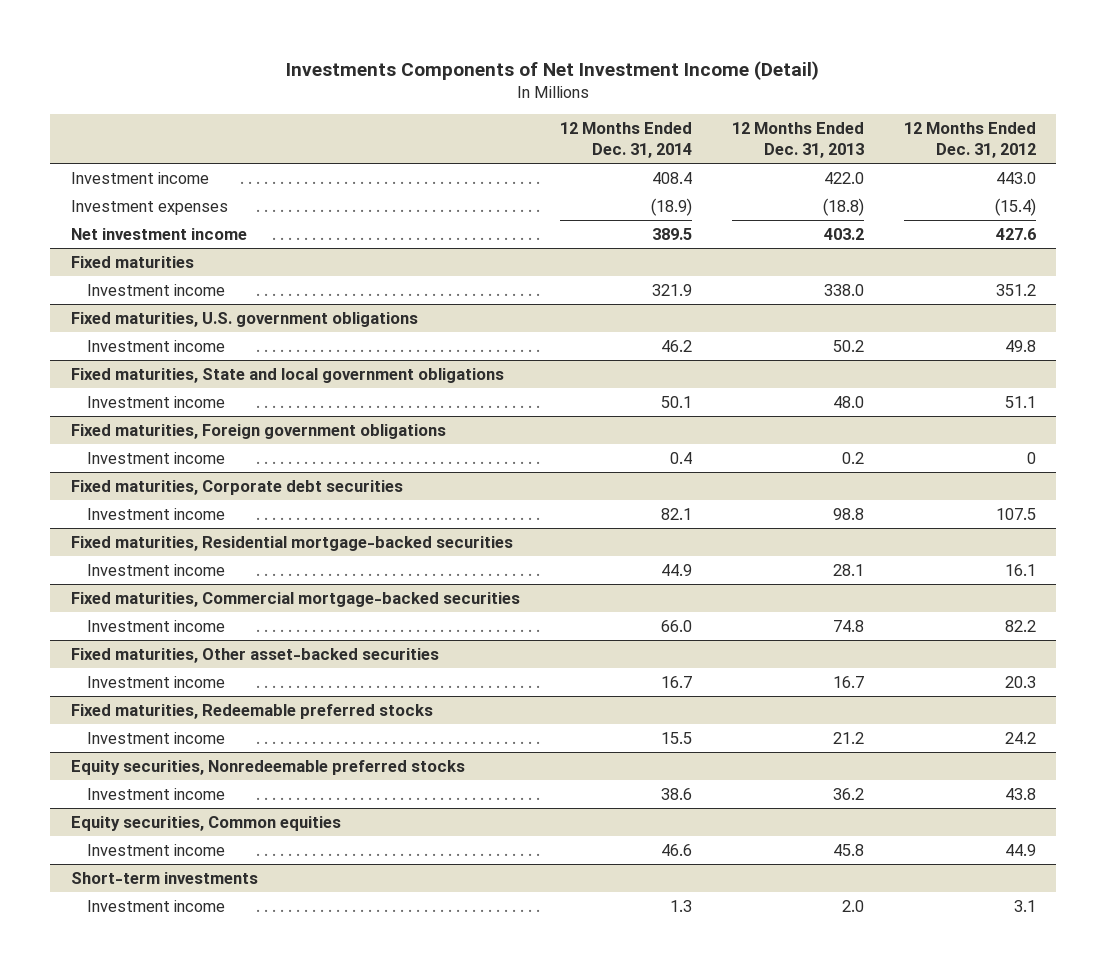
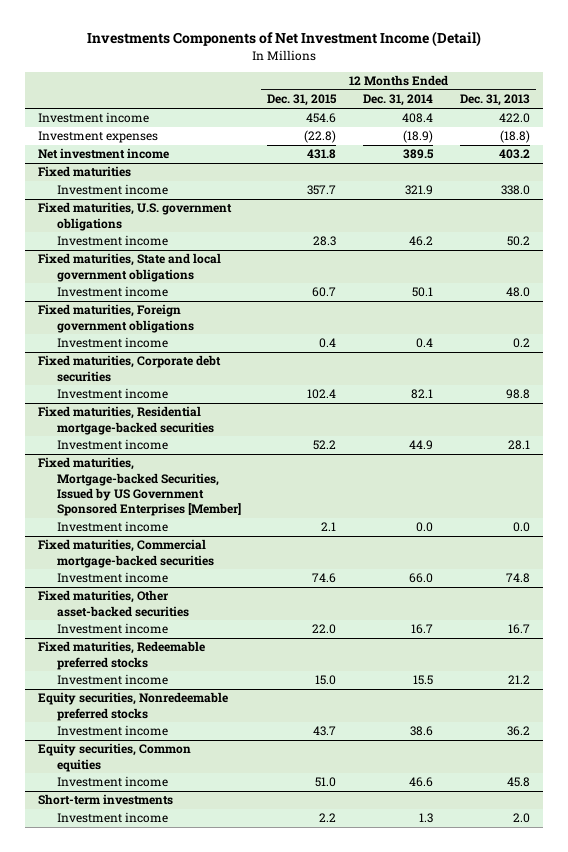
[903,122,1036,158] 12 Months Ended Dec. 31, 2012 -> none
none -> [267,94,338,107] Dec. 31, 2015
none -> [38,457,241,517] Fixed maturities, Mortgage-backed Securities, Issued by US Government Sponsored Enterprises [Member]
none -> [56,521,168,533] Investment income

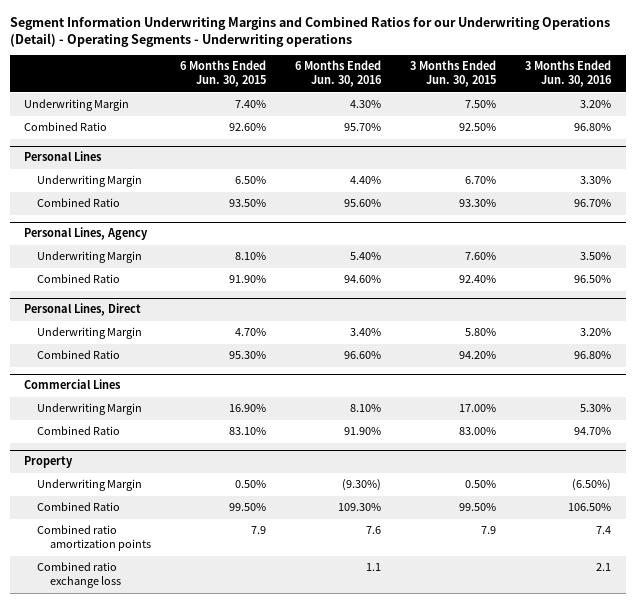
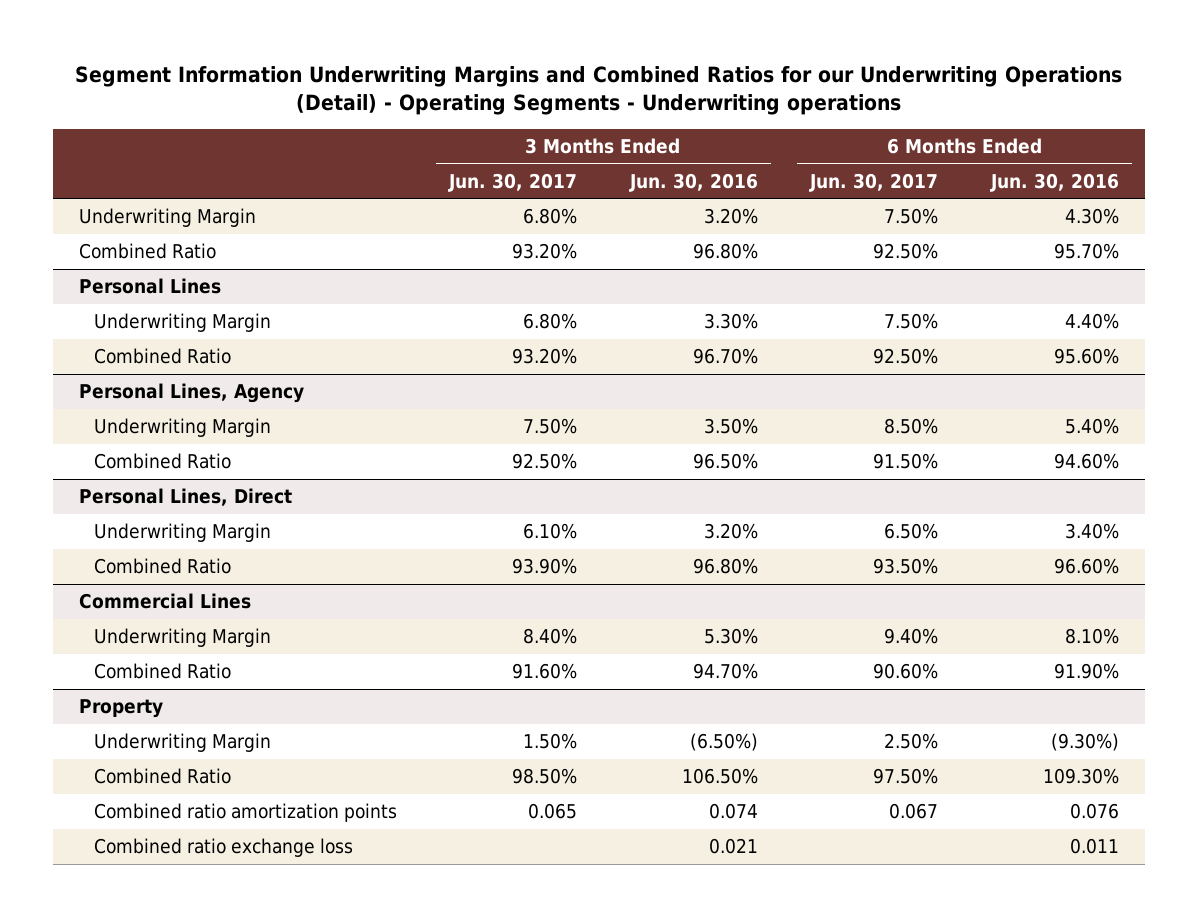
[180,60,267,88] 6 Months Ended Jun. 30, 2015 -> none
[410,60,497,88] 3 Months Ended Jun. 30, 2015 -> none
none -> [448,172,578,192] Jun. 30, 2017
none -> [809,172,939,192] Jun. 30, 2017
[366,526,382,535] 7.6 -> [1069,803,1119,820] 0.076
[596,526,612,535] 7.4 -> [708,803,758,820] 0.074
[366,563,382,572] 1.1 -> [1069,838,1119,855] 0.011
[596,563,612,572] 2.1 -> [708,838,758,855] 0.021

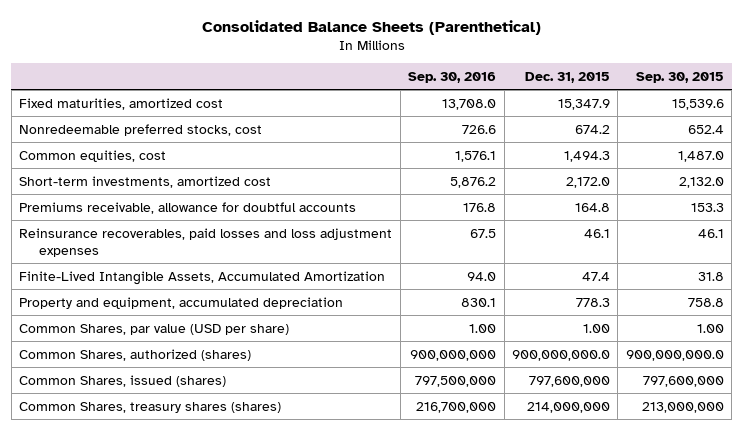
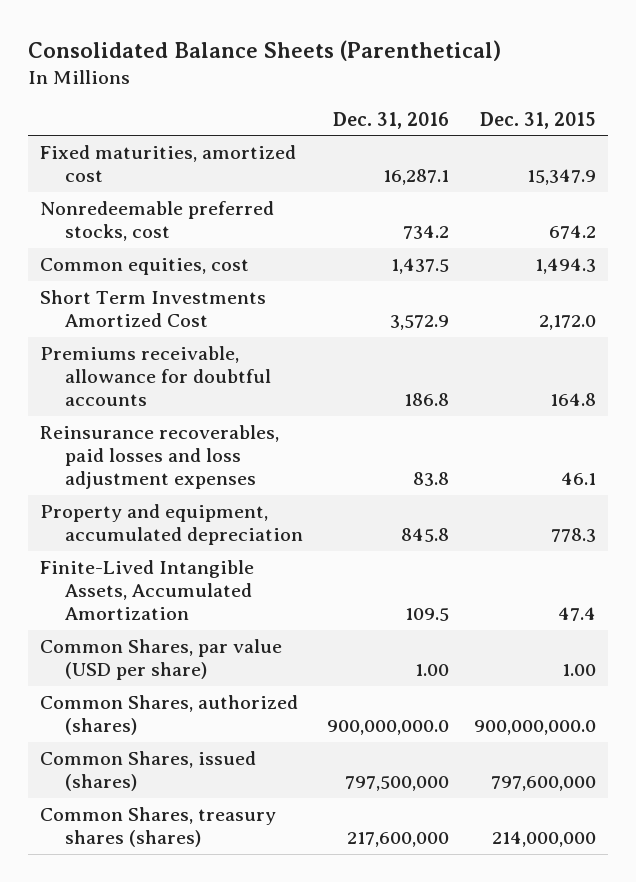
[408,71,497,83] Sep. 30, 2016 -> none
[635,71,724,83] Sep. 30, 2015 -> none
none -> [333,111,450,129] Dec. 31, 2016
[19,175,272,188] Short-term investments, amortized cost -> [39,289,266,327] Short Term Investments Amortized Cost
[19,270,386,285] Finite-Lived Intangible Assets, Accumulated Amortization -> [39,559,254,621] Finite-Lived Intangible Assets, Accumulated Amortization

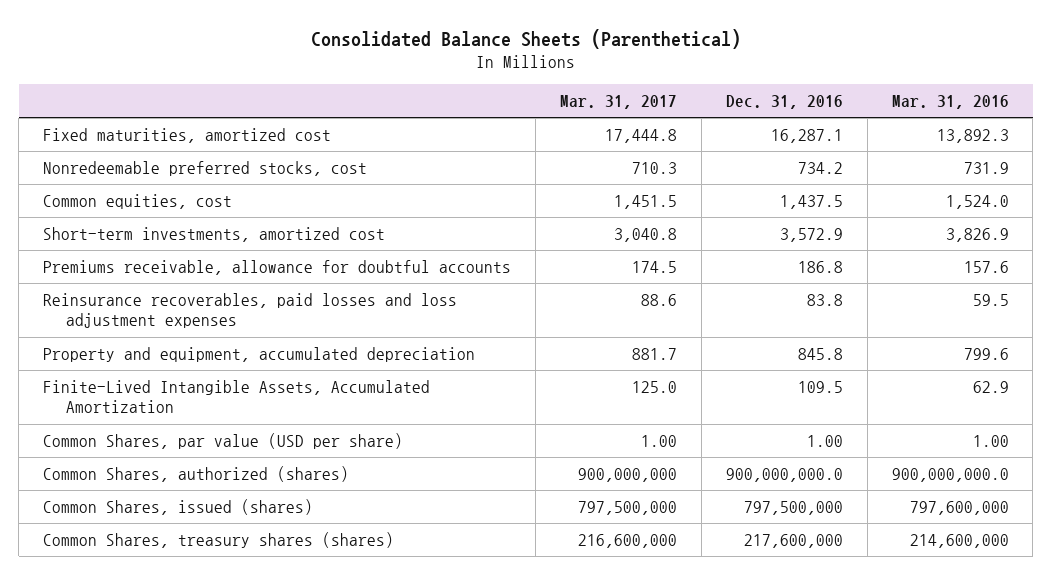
[479,111,596,129] Dec. 31, 2015 -> none
none -> [560,95,678,110] Mar. 31, 2017
none -> [891,95,1009,110] Mar. 31, 2016
[39,289,266,327] Short Term Investments Amortized Cost -> [43,226,386,242] Short-term investments, amortized cost

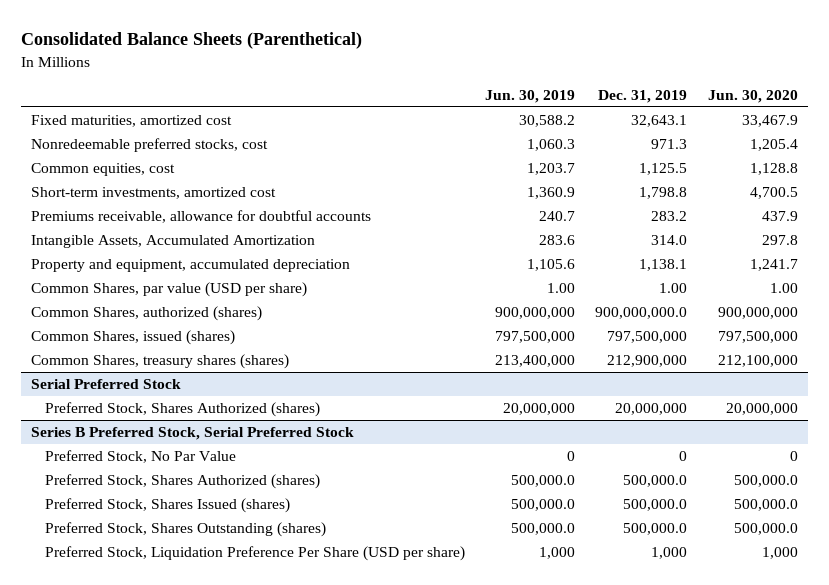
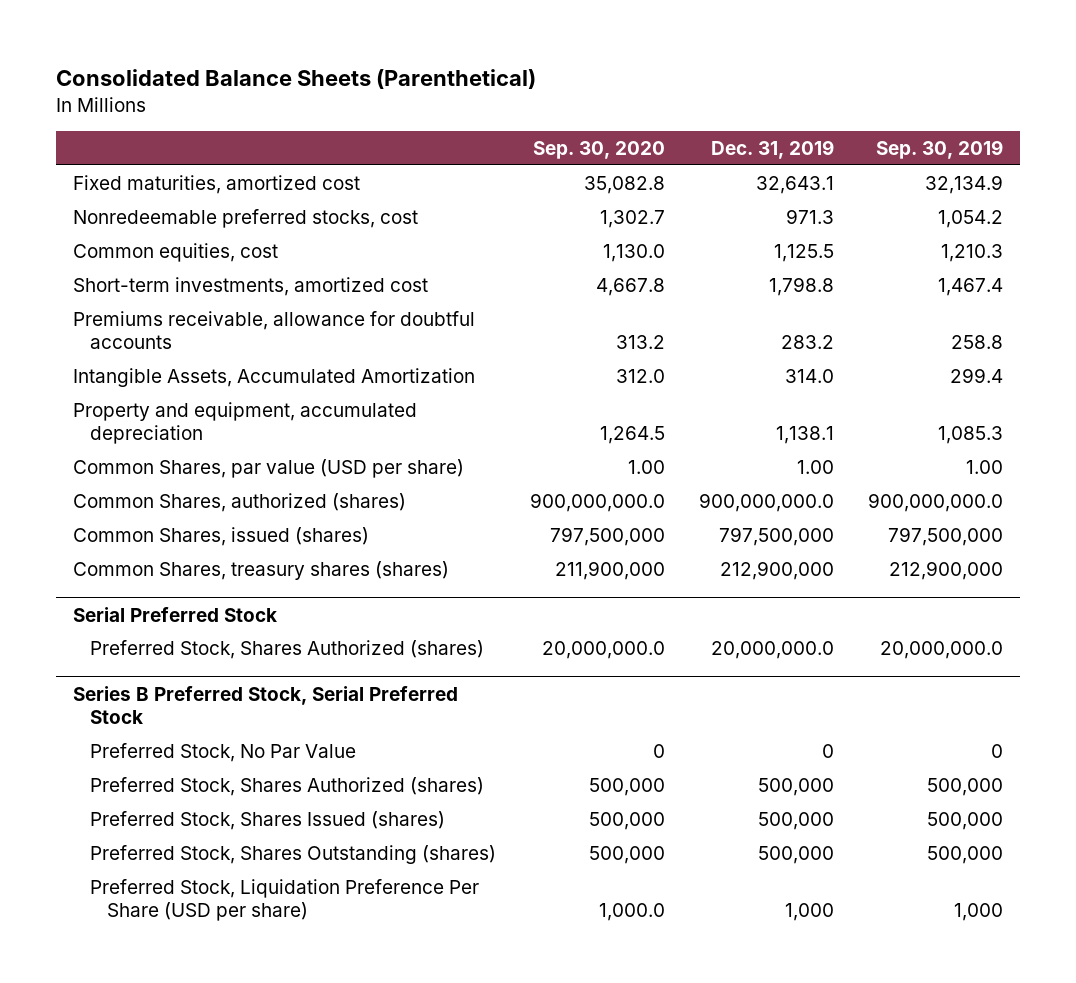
[484,89,575,103] Jun. 30, 2019 -> none
[707,89,798,103] Jun. 30, 2020 -> none
none -> [532,140,665,159] Sep. 30, 2020
none -> [875,139,1003,159] Sep. 30, 2019
[615,403,688,416] 20,000,000 -> [710,640,834,659] 20,000,000.0
[623,475,688,488] 500,000.0 -> [757,777,834,796] 500,000
[623,499,688,512] 500,000.0 -> [757,811,834,830] 500,000
[623,523,688,536] 500,000.0 -> [757,845,834,864] 500,000

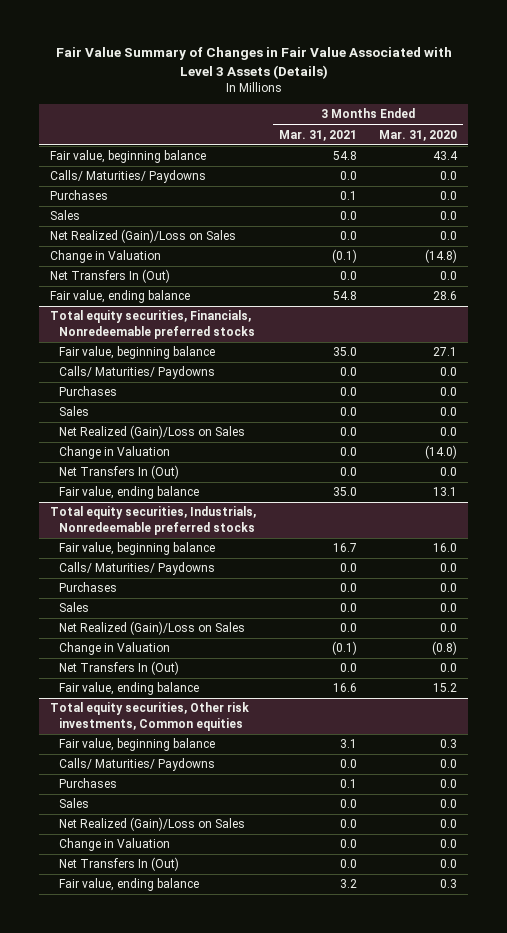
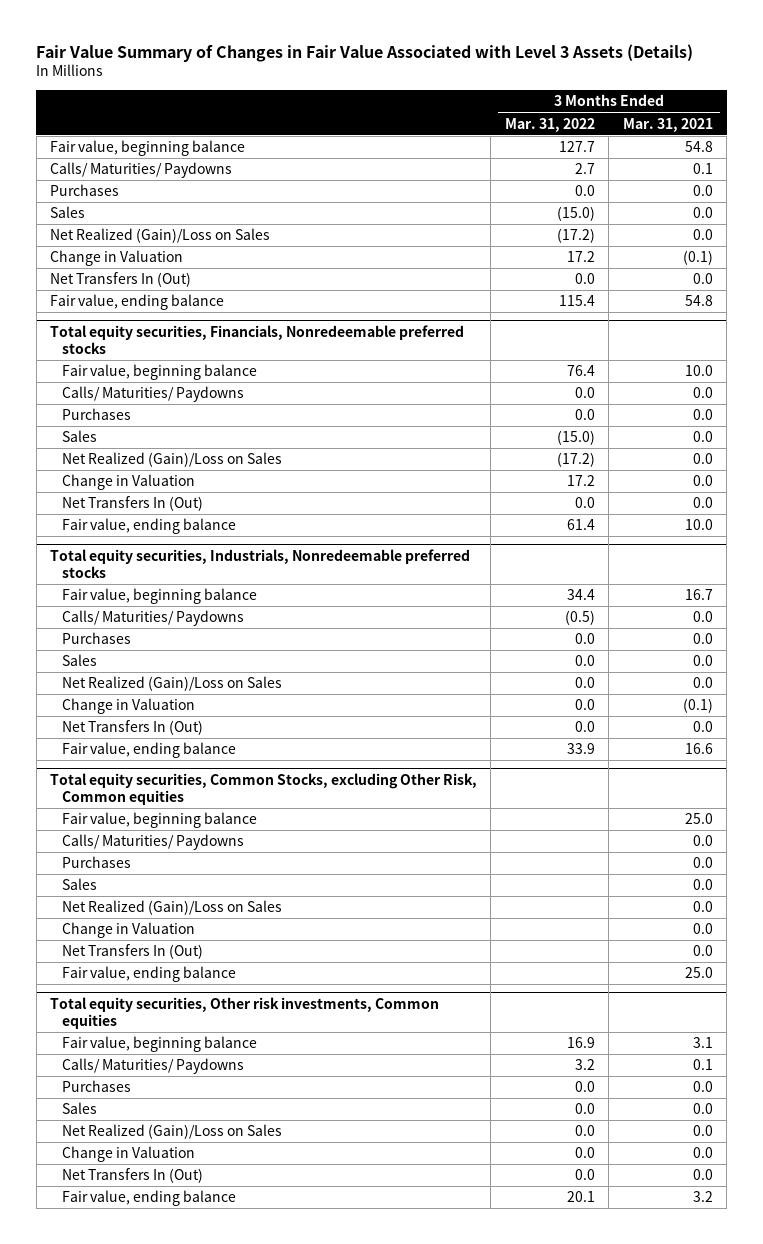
[378,129,457,141] Mar. 31, 2020 -> none
none -> [504,117,595,132] Mar. 31, 2022
[339,171,357,181] 0.0 -> [692,163,713,175] 0.1
[339,191,357,201] 0.1 -> [692,185,713,197] 0.0
[332,347,357,357] 35.0 -> [684,365,713,377] 10.0
[332,487,357,497] 35.0 -> [684,519,713,531] 10.0
none -> [49,772,477,805] Total equity securities, Common Stocks, excluding Other Risk, Common equities
none -> [61,812,257,829] Fair value, beginning balance
none -> [61,834,244,851] Calls/ Maturities/ Paydowns
none -> [61,856,131,869] Purchases
none -> [61,878,97,891] Sales
none -> [61,900,282,916] Net Realized (Gain)/Loss on Sales
none -> [61,922,195,939] Change in Valuation
none -> [61,944,203,960] Net Transfers In (Out)
none -> [61,966,236,983] Fair value, ending balance
[339,759,357,769] 0.0 -> [692,1059,713,1071] 0.1
[339,779,357,789] 0.1 -> [692,1081,713,1093] 0.0

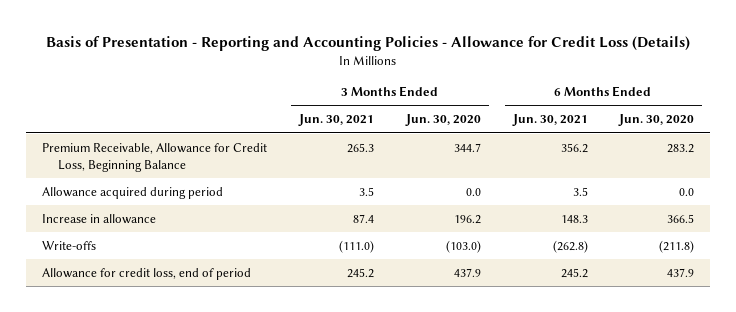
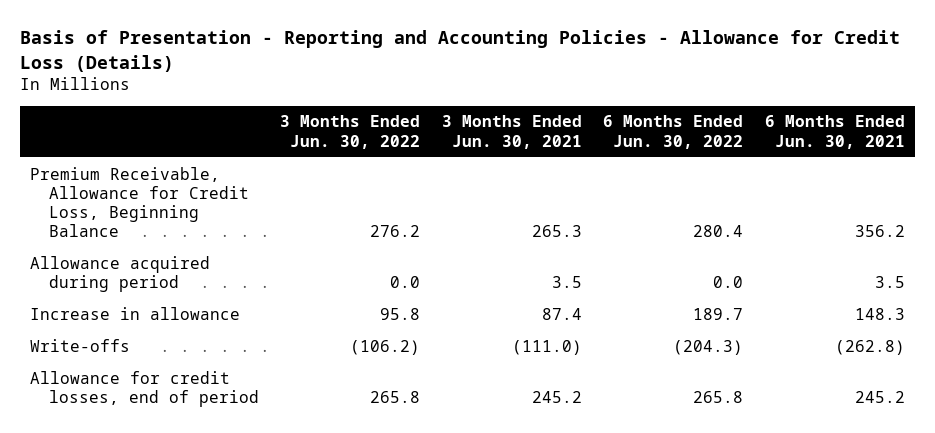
[404,114,481,127] Jun. 30, 2020 -> none
[618,114,695,127] Jun. 30, 2020 -> none
none -> [280,115,421,149] 3 Months Ended Jun. 30, 2022
none -> [603,115,744,149] 6 Months Ended Jun. 30, 2022
[42,267,252,280] Allowance for credit loss, end of period -> [30,370,260,407] Allowance for credit losses, end of period

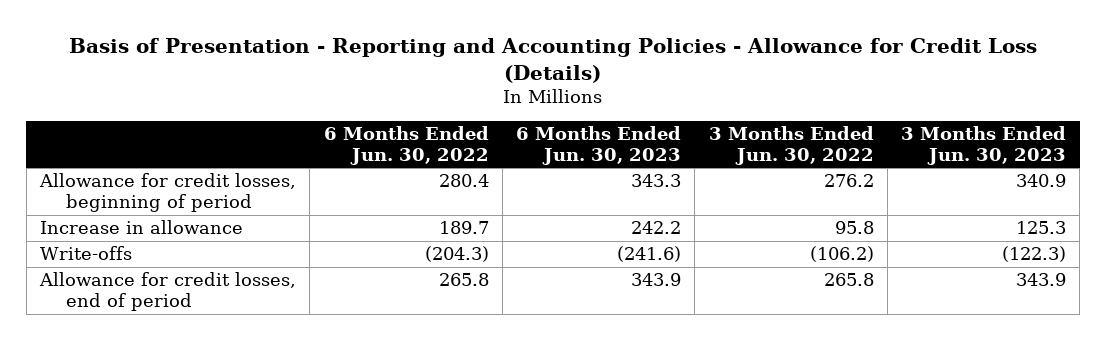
[441,115,582,149] 3 Months Ended Jun. 30, 2021 -> none
[764,115,905,149] 6 Months Ended Jun. 30, 2021 -> none
none -> [516,126,682,165] 6 Months Ended Jun. 30, 2023
none -> [901,126,1067,165] 3 Months Ended Jun. 30, 2023
[30,255,211,292] Allowance acquired during period -> none
[30,166,250,238] Premium Receivable, Allowance for Credit Loss, Beginning Balance -> [39,173,297,212] Allowance for credit losses, beginning of period

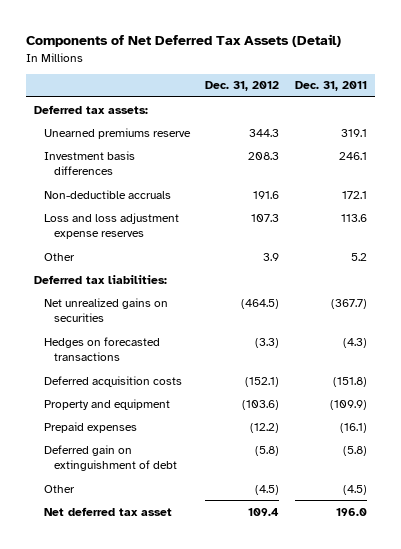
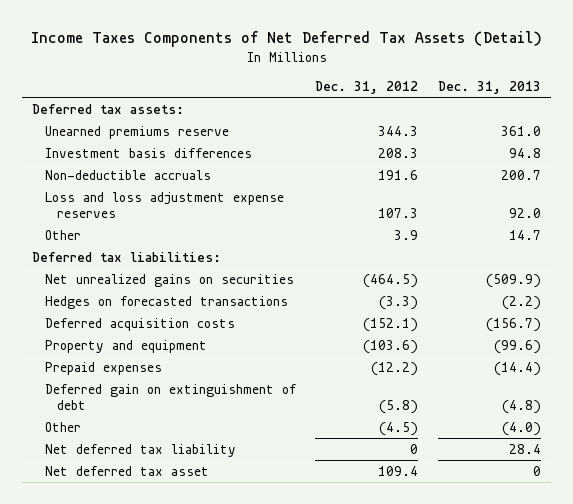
[26,34,342,48] Components of Net Deferred Tax Assets (Detail) -> [30,31,542,48] Income Taxes Components of Net Deferred Tax Assets (Detail)
[295,81,368,92] Dec. 31, 2011 -> none
none -> [438,81,542,95] Dec. 31, 2013
none -> [44,443,236,457] Net deferred tax liability

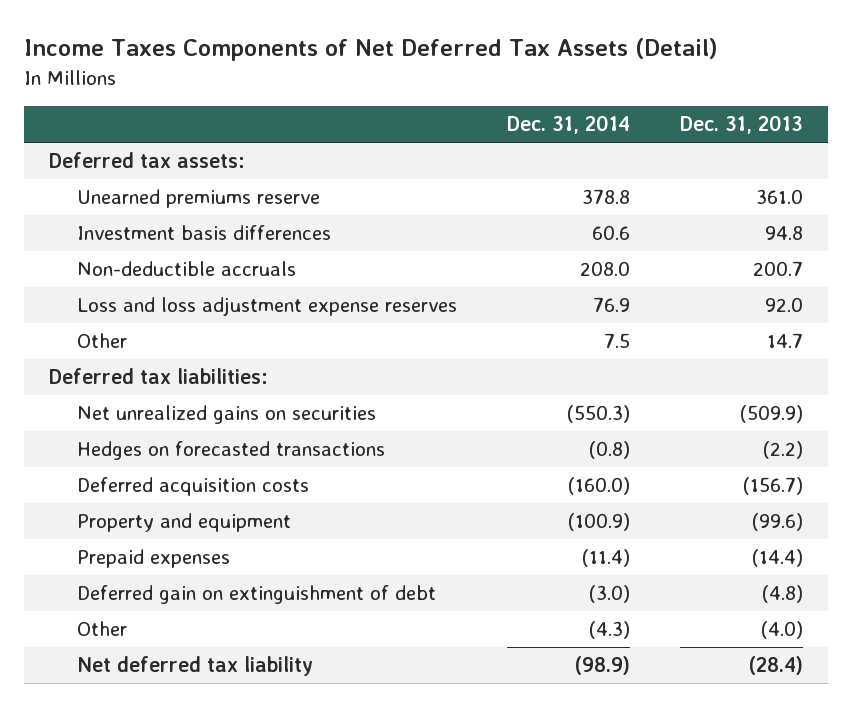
[315,81,419,95] Dec. 31, 2012 -> none
none -> [507,115,631,135] Dec. 31, 2014
[44,465,209,476] Net deferred tax asset -> none
[509,443,542,454] 28.4 -> [749,656,804,676] (28.4)

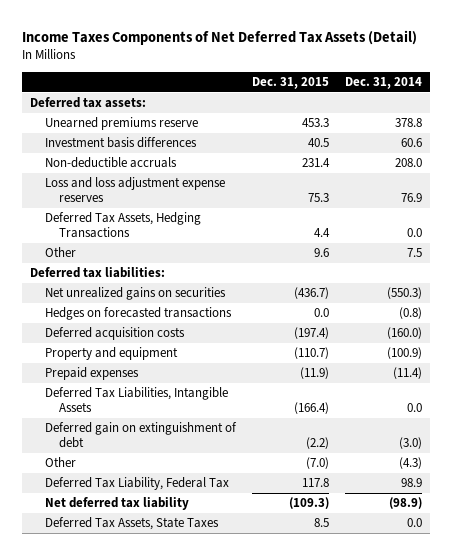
[680,115,804,135] Dec. 31, 2013 -> none
none -> [251,77,329,90] Dec. 31, 2015
none -> [44,212,201,238] Deferred Tax Assets, Hedging Transactions
none -> [44,387,228,412] Deferred Tax Liabilities, Intangible Assets
none -> [44,477,229,491] Deferred Tax Liability, Federal Tax
none -> [44,517,219,531] Deferred Tax Assets, State Taxes

